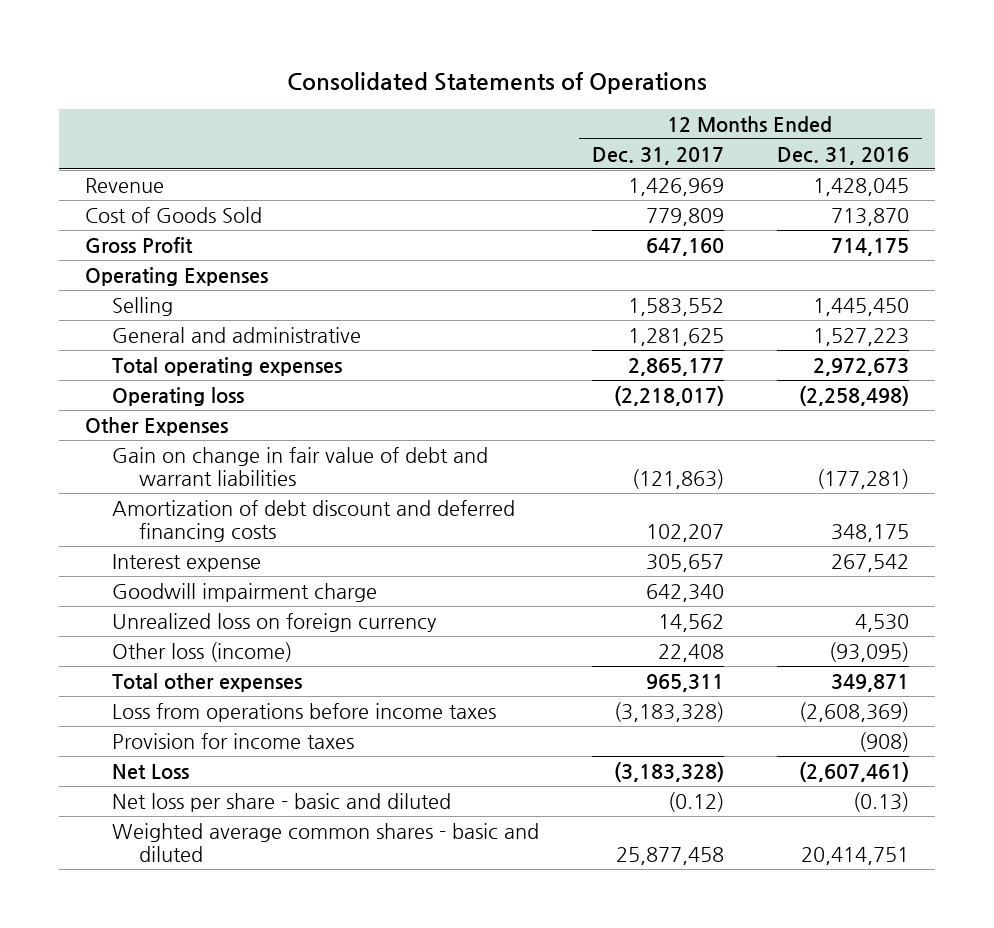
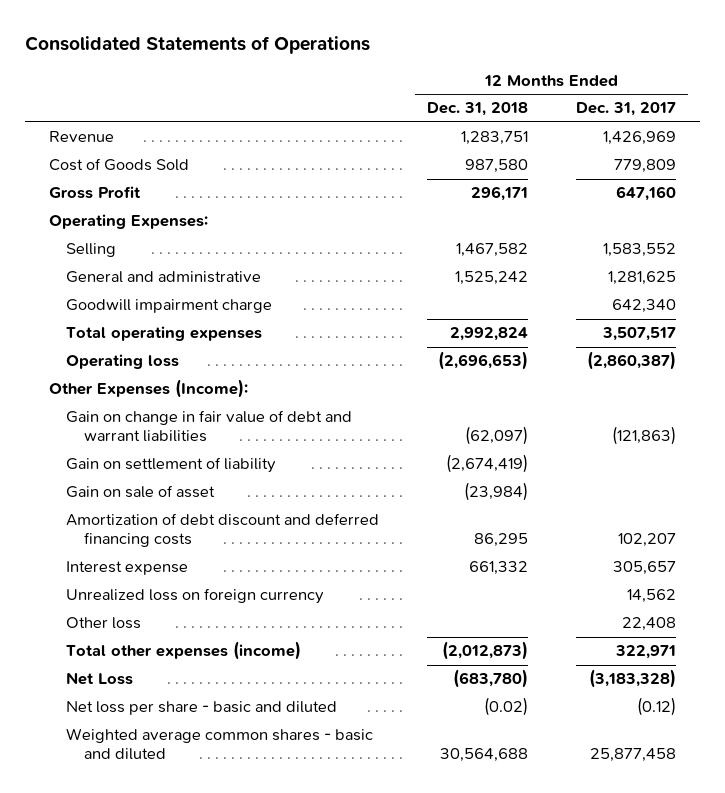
[776,146,909,165] Dec. 31, 2016 -> none
none -> [427,102,529,117] Dec. 31, 2018
[85,266,269,286] Operating Expenses -> [48,214,208,230] Operating Expenses:
[112,582,378,602] Goodwill impairment charge -> [66,299,273,314] Goodwill impairment charge
[627,357,724,376] 2,865,177 -> [602,327,677,342] 3,507,517
[613,385,724,406] (2,218,017) -> [587,351,677,371] (2,860,387)
[85,416,229,436] Other Expenses -> [48,379,248,399] Other Expenses (Income):
none -> [66,457,277,474] Gain on settlement of liability
none -> [66,485,216,499] Gain on sale of asset
[112,702,497,722] Loss from operations before income taxes -> none
[112,732,355,749] Provision for income taxes -> none
[112,641,293,662] Other loss (income) -> [66,617,142,630] Other loss
[112,672,303,692] Total other expenses -> [66,641,302,661] Total other expenses (income)
[645,673,724,692] 965,311 -> [615,645,677,660] 322,971

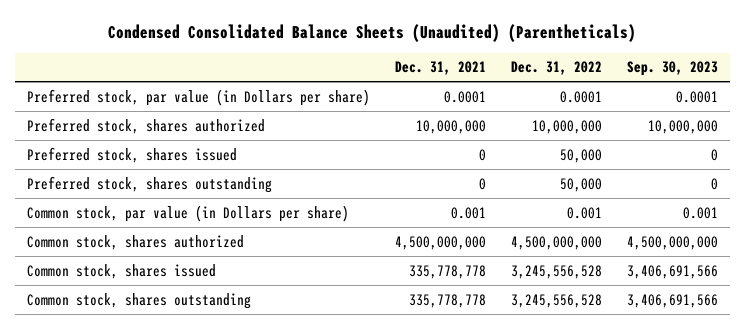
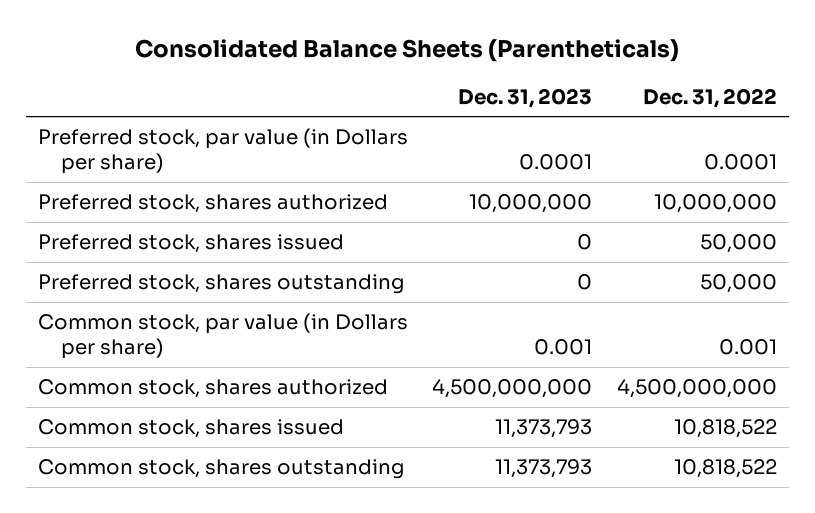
[108,23,637,42] Condensed Consolidated Balance Sheets (Unaudited) (Parentheticals) -> [135,38,680,62] Consolidated Balance Sheets (Parentheticals)
[395,61,487,76] Dec. 31, 2021 -> none
[626,61,718,77] Sep. 30, 2023 -> none
none -> [458,87,593,108] Dec. 31, 2023
[510,264,602,279] 3,245,556,528 -> [673,419,777,439] 10,818,522
[510,293,602,308] 3,245,556,528 -> [673,459,777,479] 10,818,522

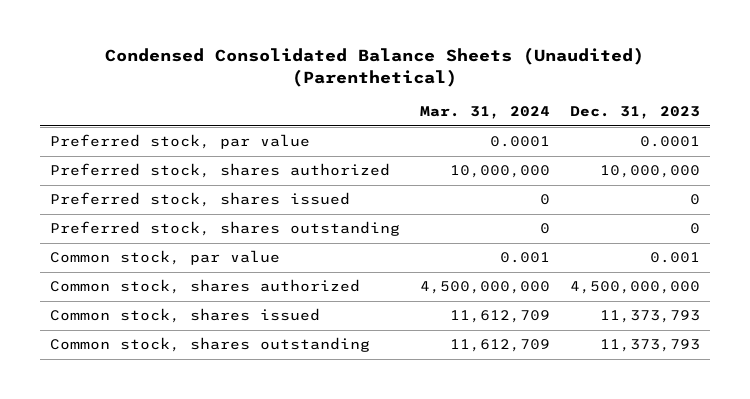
[135,38,680,62] Consolidated Balance Sheets (Parentheticals) -> [104,47,644,88] Condensed Consolidated Balance Sheets (Unaudited) (Parenthetical)
[642,87,777,108] Dec. 31, 2022 -> none
none -> [419,106,550,120] Mar. 31, 2024
[38,128,409,175] Preferred stock, par value (in Dollars per share) -> [49,134,310,150] Preferred stock, par value
[38,313,409,360] Common stock, par value (in Dollars per share) -> [49,250,280,266] Common stock, par value

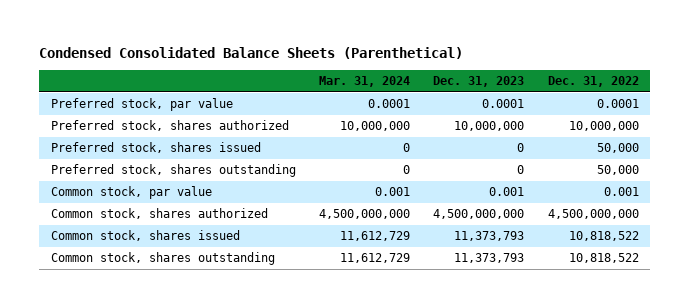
[104,47,644,88] Condensed Consolidated Balance Sheets (Unaudited) (Parenthetical) -> [38,46,463,59] Condensed Consolidated Balance Sheets (Parenthetical)
none -> [547,76,639,88] Dec. 31, 2022
[449,310,550,324] 11,612,709 -> [339,231,410,242] 11,612,729
[449,339,550,353] 11,612,709 -> [339,253,410,264] 11,612,729

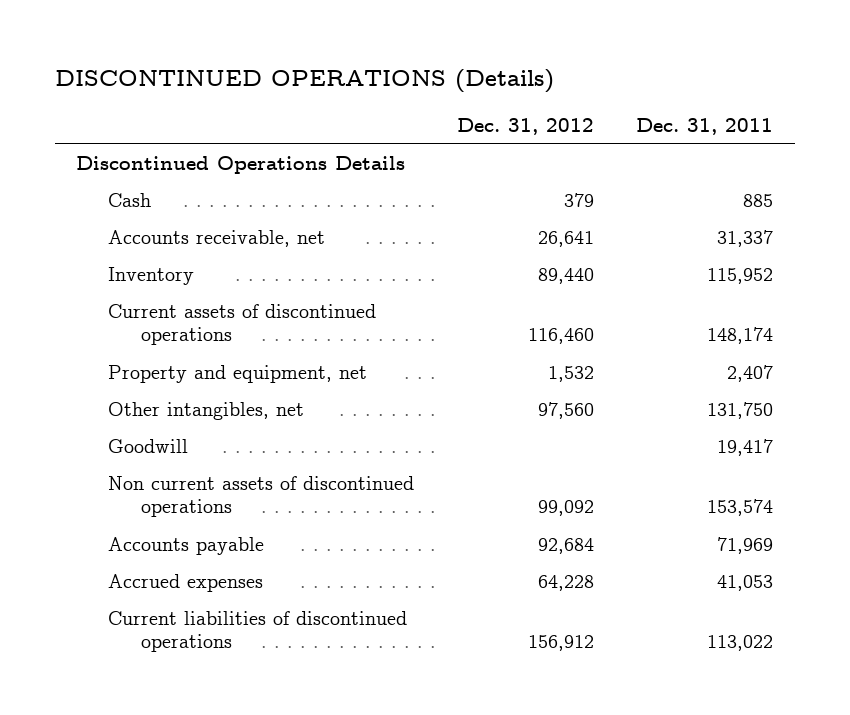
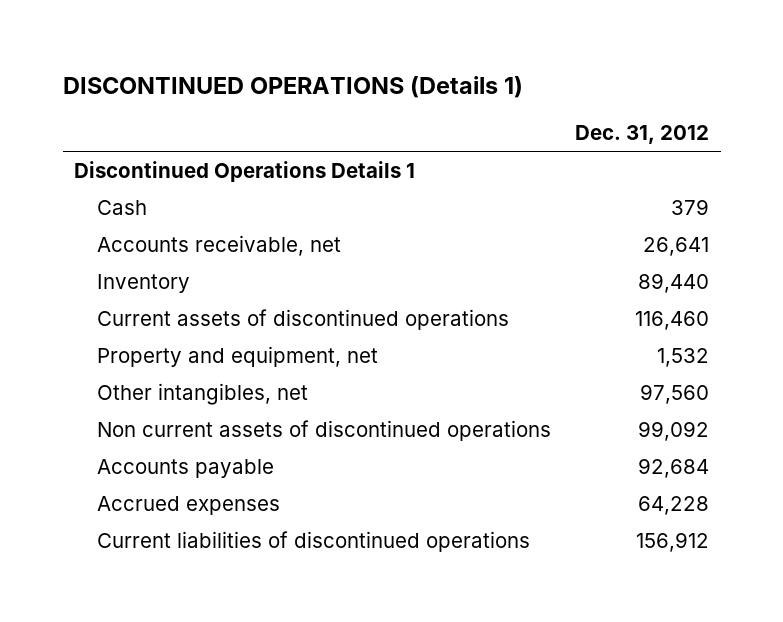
[54,69,554,94] DISCONTINUED OPERATIONS (Details) -> [62,75,523,98] DISCONTINUED OPERATIONS (Details 1)
[636,117,774,135] Dec. 31, 2011 -> none
[76,155,406,174] Discontinued Operations Details -> [74,161,416,183] Discontinued Operations Details 1
[108,438,189,453] Goodwill -> none

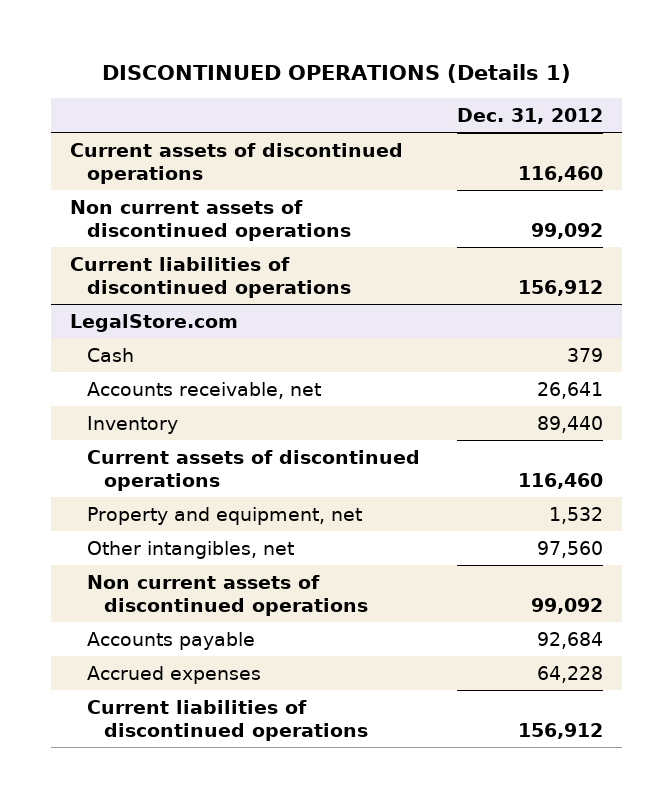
[74,161,416,183] Discontinued Operations Details 1 -> none
none -> [69,142,403,184] Current assets of discontinued operations
none -> [69,199,351,241] Non current assets of discontinued operations
none -> [69,256,351,298] Current liabilities of discontinued operations
none -> [69,313,238,332] LegalStore.com

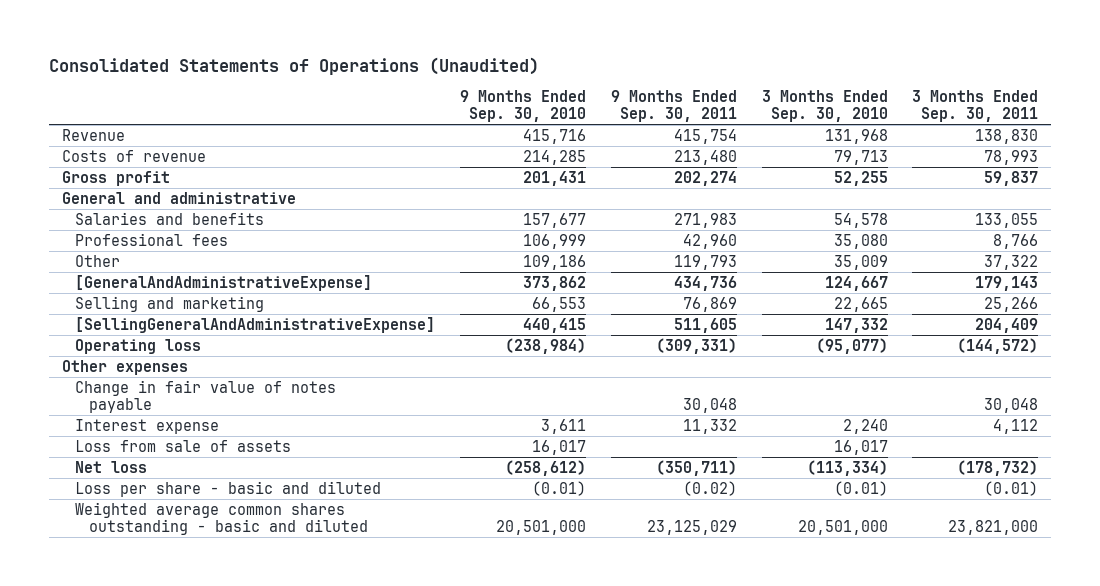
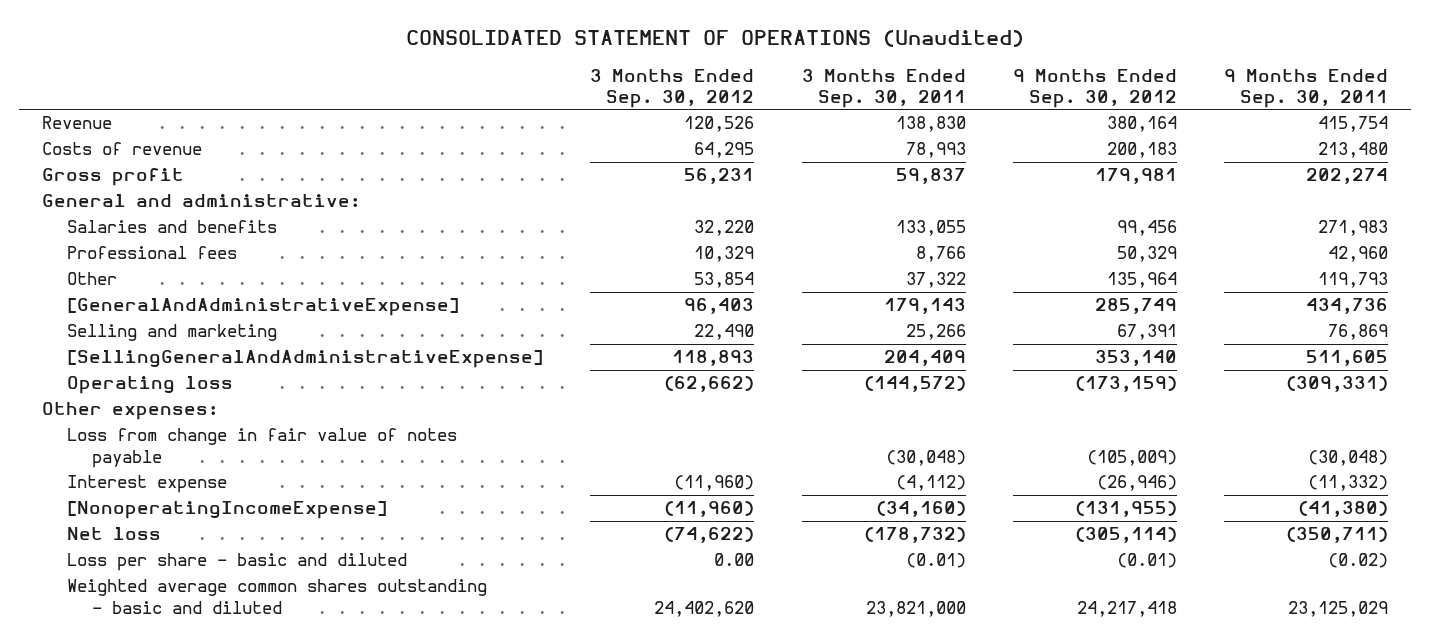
[49,56,540,75] Consolidated Statements of Operations (Unaudited) -> [405,30,1024,48] CONSOLIDATED STATEMENT OF OPERATIONS (Unaudited)
[459,89,586,123] 9 Months Ended Sep. 30, 2010 -> none
[761,89,888,123] 3 Months Ended Sep. 30, 2010 -> none
none -> [590,68,755,109] 3 Months Ended Sep. 30, 2012
none -> [1012,68,1177,109] 9 Months Ended Sep. 30, 2012
[61,191,296,204] General and administrative -> [42,194,361,208] General and administrative:
[75,439,292,452] Loss from sale of assets -> none
[61,359,188,375] Other expenses -> [42,402,219,421] Other expenses:
[75,379,337,414] Change in fair value of notes payable -> [67,428,458,468] Loss from change in fair value of notes payable
[682,398,737,414] 30,048 -> [1307,449,1388,466] (30,048)
[984,398,1039,414] 30,048 -> [885,449,966,466] (30,048)
[682,418,737,434] 11,332 -> [1307,475,1388,492] (11,332)
[993,418,1039,434] 4,112 -> [895,475,966,492] (4,112)
none -> [67,501,388,520] [NonoperatingIncomeExpense]

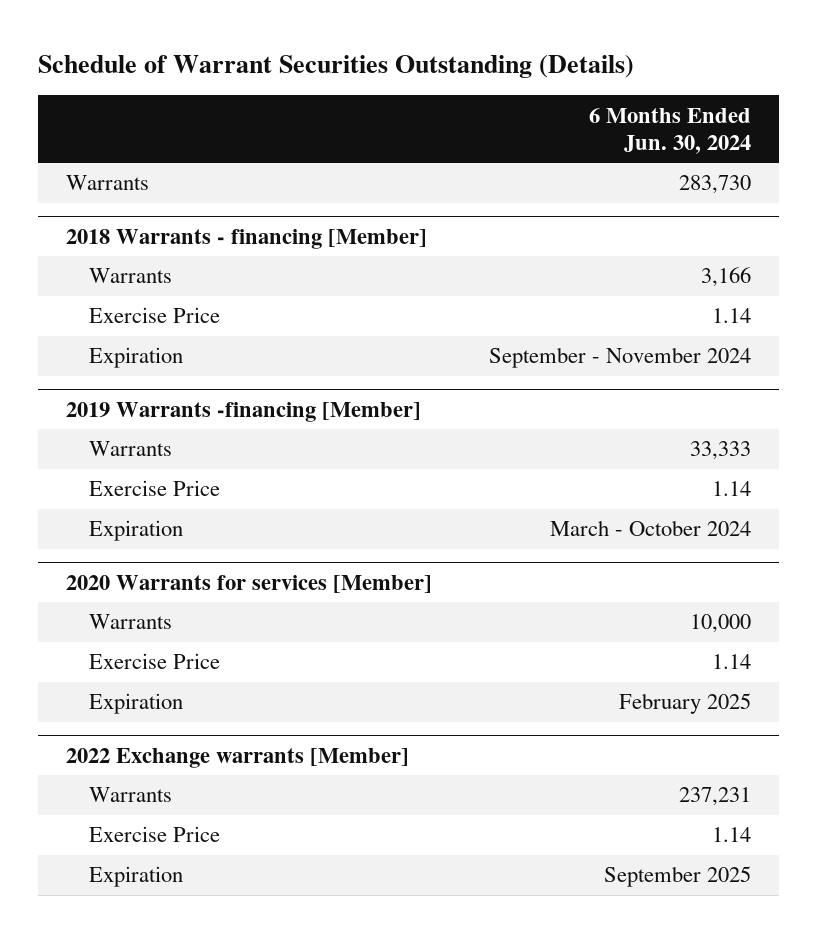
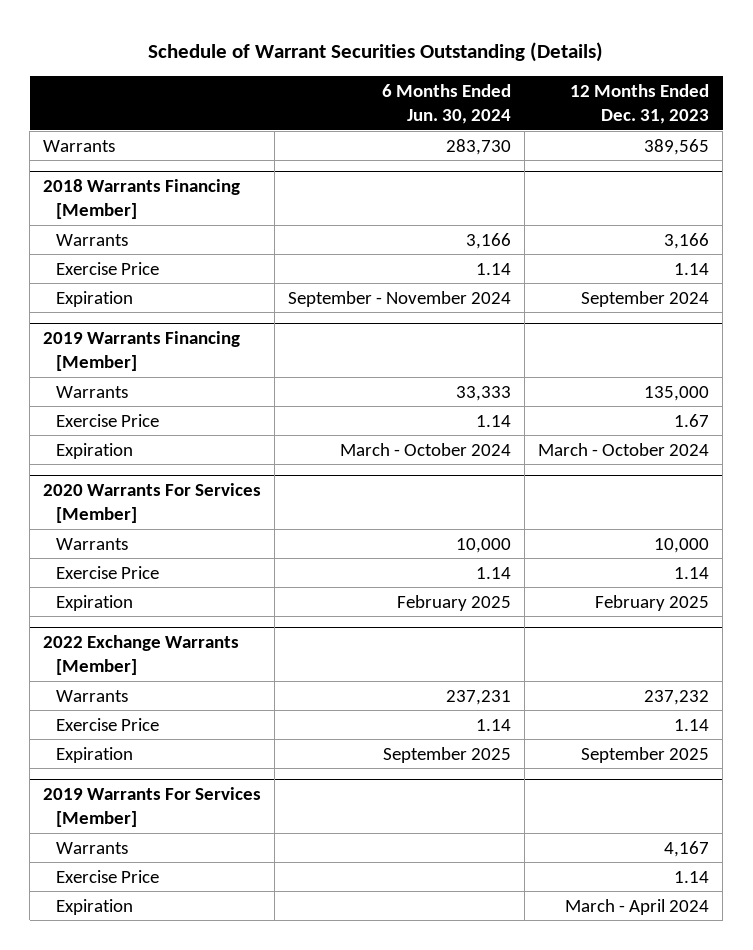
none -> [570,84,710,124] 12 Months Ended Dec. 31, 2023
[66,228,428,249] 2018 Warrants - financing [Member] -> [43,179,241,220] 2018 Warrants Financing [Member]
[66,401,422,422] 2019 Warrants -financing [Member] -> [43,331,241,372] 2019 Warrants Financing [Member]
[66,574,433,593] 2020 Warrants for services [Member] -> [43,483,262,524] 2020 Warrants For Services [Member]
[66,747,410,768] 2022 Exchange warrants [Member] -> [43,635,240,676] 2022 Exchange Warrants [Member]
none -> [43,787,262,828] 2019 Warrants For Services [Member]
none -> [56,841,129,854] Warrants
none -> [56,869,160,883] Exercise Price
none -> [56,898,134,915] Expiration

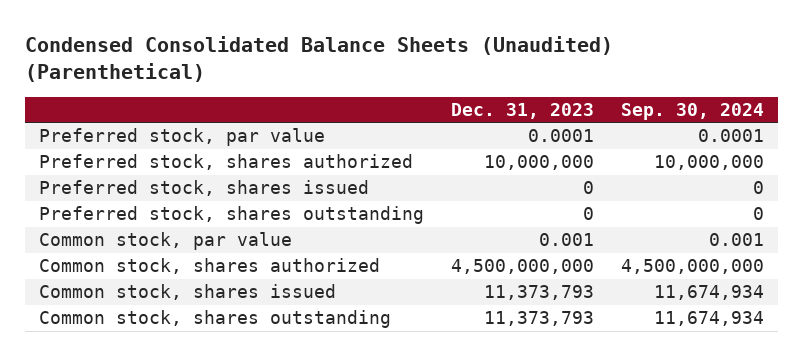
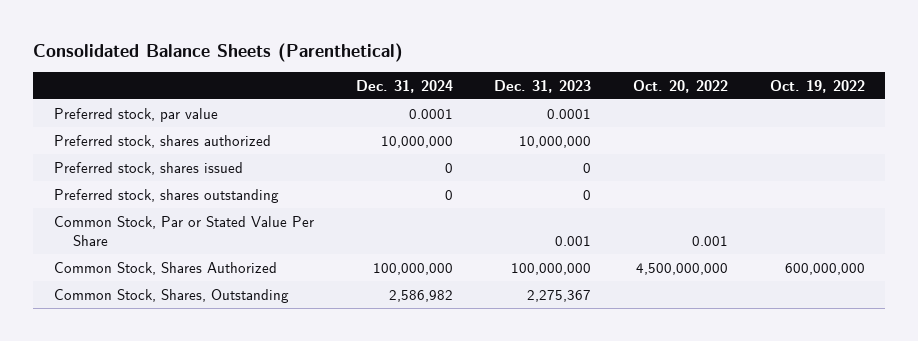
[25,36,614,83] Condensed Consolidated Balance Sheets (Unaudited) (Parenthetical) -> [32,42,403,62] Consolidated Balance Sheets (Parenthetical)
[621,103,765,121] Sep. 30, 2024 -> none
none -> [355,79,453,93] Dec. 31, 2024
none -> [632,79,728,93] Oct. 20, 2022
none -> [769,79,865,93] Oct. 19, 2022
[38,284,336,301] Common stock, shares issued -> none
[38,232,292,251] Common stock, par value -> [53,215,314,246] Common Stock, Par or Stated Value Per Share
[38,258,380,275] Common stock, shares authorized -> [53,261,277,275] Common Stock, Shares Authorized
[450,259,594,275] 4,500,000,000 -> [511,262,592,275] 100,000,000
[38,310,391,329] Common stock, shares outstanding -> [53,288,289,303] Common Stock, Shares, Outstanding
[483,311,594,327] 11,373,793 -> [527,289,592,302] 2,275,367

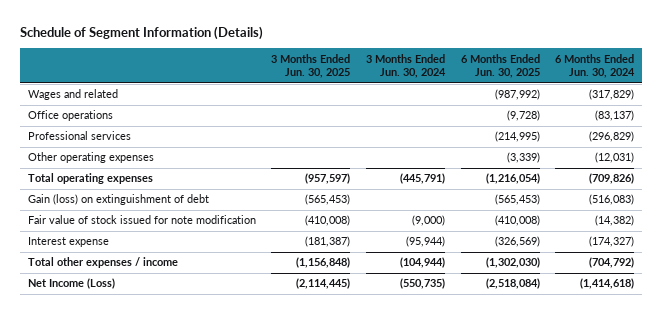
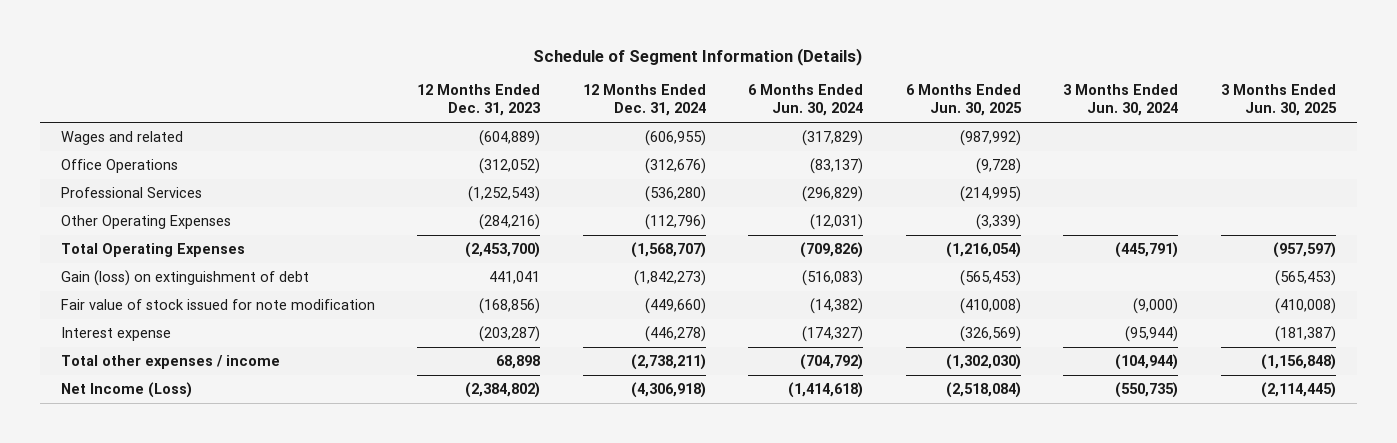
none -> [417,84,541,117] 12 Months Ended Dec. 31, 2023
none -> [582,84,706,117] 12 Months Ended Dec. 31, 2024
[27,110,113,122] Office operations -> [60,159,178,174] Office Operations
[27,131,131,141] Professional services -> [60,187,202,199] Professional Services
[27,152,154,164] Other operating expenses -> [60,215,231,230] Other Operating Expenses
[27,173,153,185] Total operating expenses -> [60,243,245,258] Total Operating Expenses

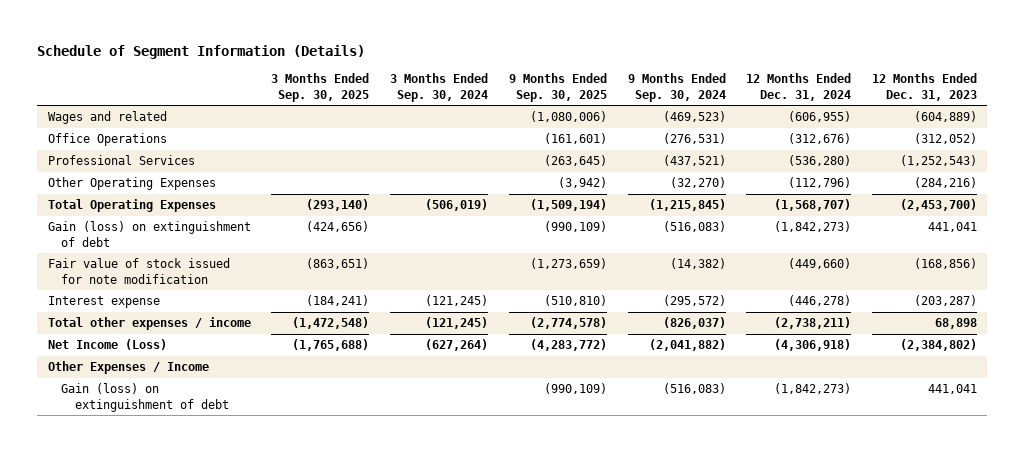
[748,84,864,117] 6 Months Ended Jun. 30, 2024 -> none
[905,84,1022,117] 6 Months Ended Jun. 30, 2025 -> none
[1063,84,1179,117] 3 Months Ended Jun. 30, 2024 -> none
[1220,84,1337,117] 3 Months Ended Jun. 30, 2025 -> none
none -> [271,73,370,102] 3 Months Ended Sep. 30, 2025
none -> [390,73,489,102] 3 Months Ended Sep. 30, 2024
none -> [508,73,607,102] 9 Months Ended Sep. 30, 2025
none -> [627,73,726,102] 9 Months Ended Sep. 30, 2024
none -> [47,361,209,375] Other Expenses / Income
none -> [61,383,230,412] Gain (loss) on extinguishment of debt

